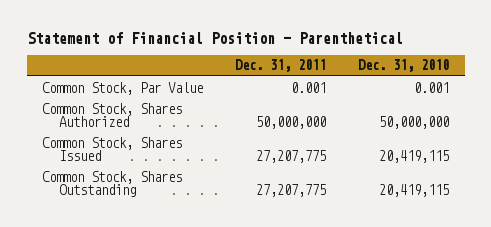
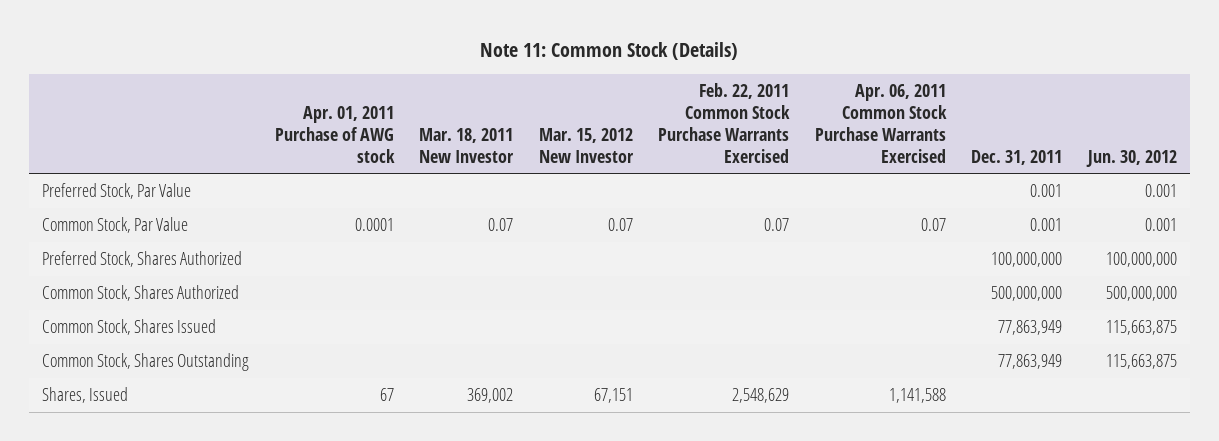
[26,31,403,44] Statement of Financial Position - Parenthetical -> [480,41,739,60] Note 11: Common Stock (Details)
[357,59,449,73] Dec. 31, 2010 -> none
none -> [274,106,395,163] Apr. 01, 2011 Purchase of AWG stock
none -> [419,127,515,163] Mar. 18, 2011 New Investor
none -> [538,127,634,163] Mar. 15, 2012 New Investor
none -> [658,83,791,163] Feb. 22, 2011 Common Stock Purchase Warrants Exercised
none -> [814,84,947,163] Apr. 06, 2011 Common Stock Purchase Warrants Exercised
none -> [1085,149,1177,167] Jun. 30, 2012
none -> [42,183,192,200] Preferred Stock, Par Value
none -> [42,251,243,268] Preferred Stock, Shares Authorized
[256,115,327,129] 50,000,000 -> [991,286,1063,302] 500,000,000
[256,149,327,163] 27,207,775 -> [998,320,1063,336] 77,863,949
[256,183,327,197] 27,207,775 -> [998,354,1063,370] 77,863,949
none -> [42,387,129,404] Shares, Issued

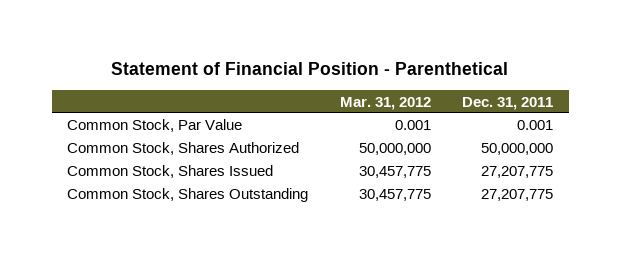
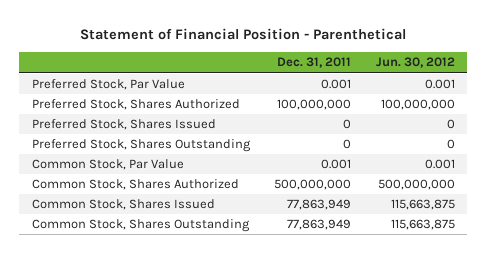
[339,96,431,110] Mar. 31, 2012 -> none
none -> [375,57,455,69] Jun. 30, 2012
none -> [31,79,185,91] Preferred Stock, Par Value
none -> [31,99,240,111] Preferred Stock, Shares Authorized
none -> [31,119,216,131] Preferred Stock, Shares Issued
none -> [31,139,251,153] Preferred Stock, Shares Outstanding
[481,143,554,156] 50,000,000 -> [274,179,352,191] 500,000,000
[481,166,554,179] 27,207,775 -> [287,199,352,211] 77,863,949
[481,189,554,202] 27,207,775 -> [287,219,352,231] 77,863,949

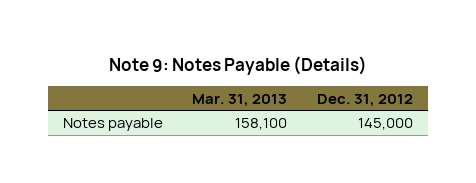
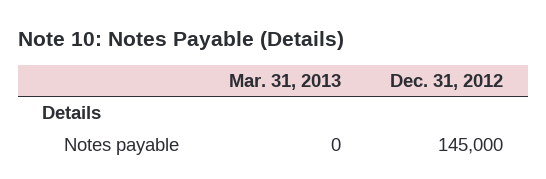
[108,56,367,76] Note 9: Notes Payable (Details) -> [17,31,344,51] Note 10: Notes Payable (Details)
none -> [42,106,102,120] Details
[235,118,288,131] 158,100 -> [330,138,341,152] 0

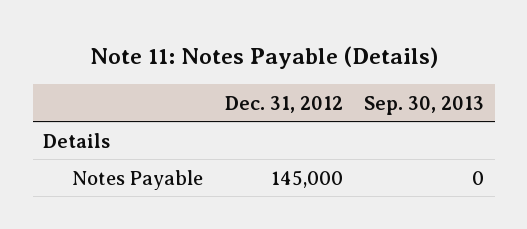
[17,31,344,51] Note 10: Notes Payable (Details) -> [89,45,438,69] Note 11: Notes Payable (Details)
[228,73,341,90] Mar. 31, 2013 -> none
none -> [363,95,484,115] Sep. 30, 2013
[63,138,179,156] Notes payable -> [72,169,204,190] Notes Payable

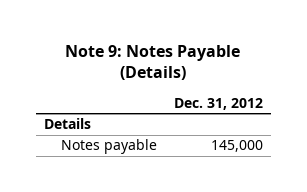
[89,45,438,69] Note 11: Notes Payable (Details) -> [65,44,241,81] Note 9: Notes Payable (Details)
[363,95,484,115] Sep. 30, 2013 -> none
[72,169,204,190] Notes Payable -> [61,139,158,155] Notes payable

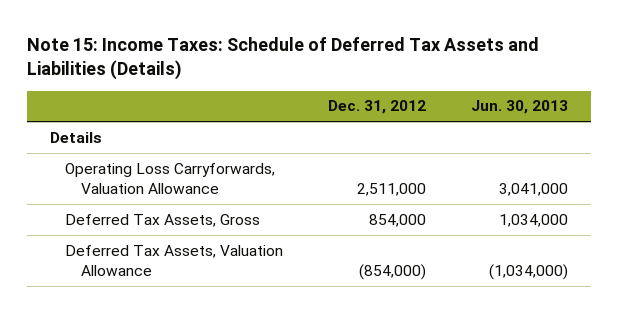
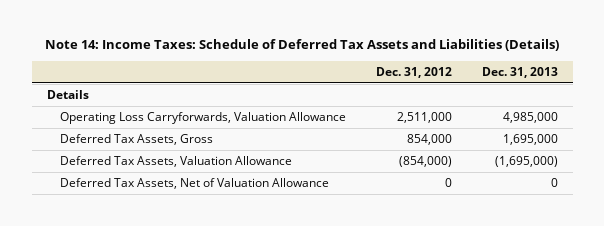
[27,37,540,81] Note 15: Income Taxes: Schedule of Deferred Tax Assets and Liabilities (Details) -> [45,39,560,52] Note 14: Income Taxes: Schedule of Deferred Tax Assets and Liabilities (Details)
[471,100,569,115] Jun. 30, 2013 -> none
none -> [481,66,558,78] Dec. 31, 2013
none -> [59,177,329,189] Deferred Tax Assets, Net of Valuation Allowance

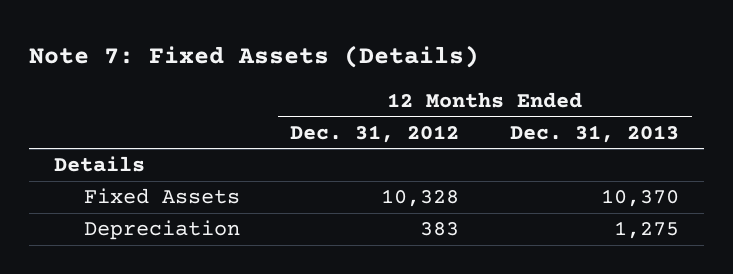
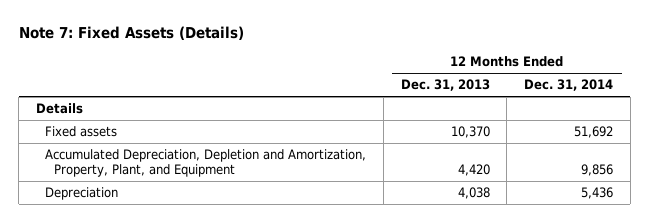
[290,124,460,143] Dec. 31, 2012 -> none
none -> [524,79,614,92] Dec. 31, 2014
[83,188,240,205] Fixed Assets -> [44,125,117,137] Fixed assets
none -> [44,148,366,178] Accumulated Depreciation, Depletion and Amortization, Property, Plant, and Equipment
[613,221,679,240] 1,275 -> [457,186,490,199] 4,038

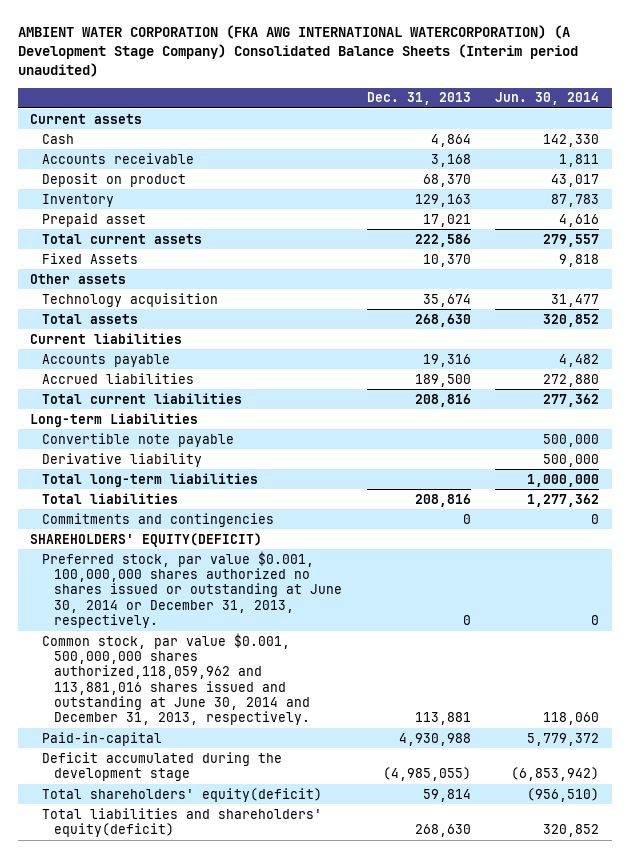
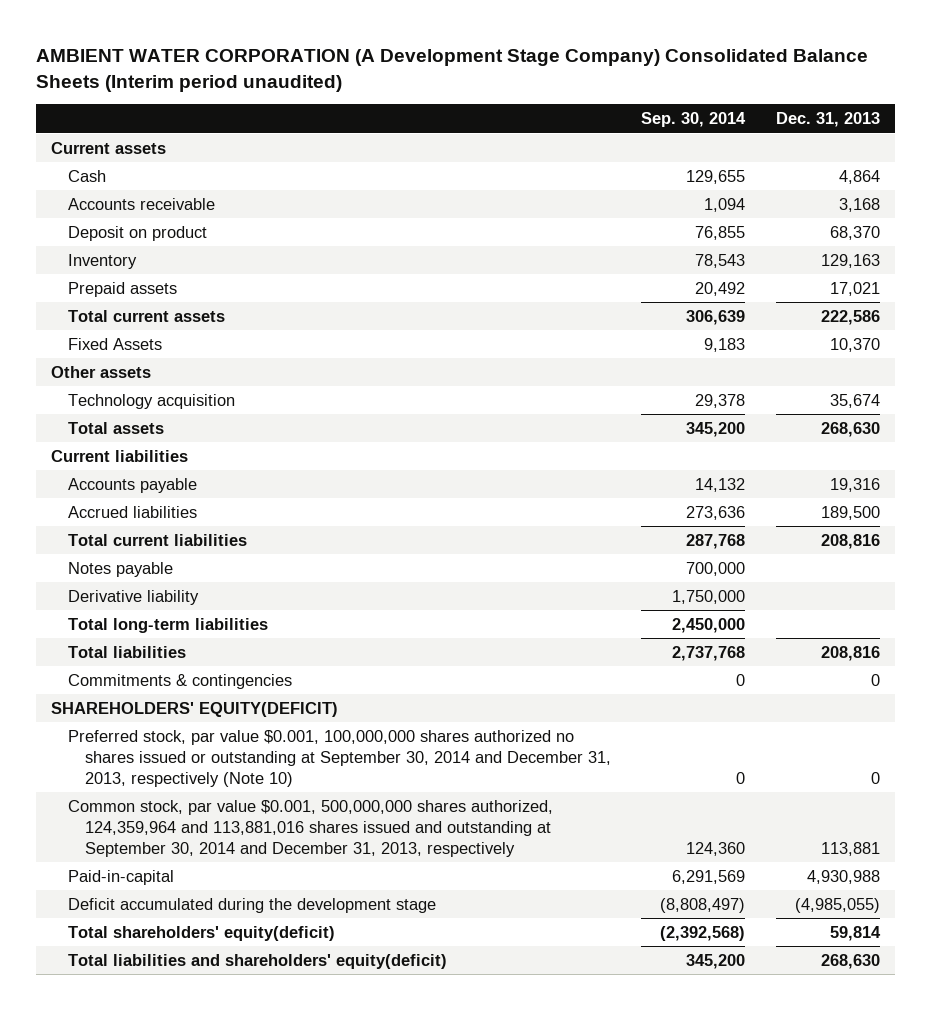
[17,24,578,78] AMBIENT WATER CORPORATION (FKA AWG INTERNATIONAL WATERCORPORATION) (A Development Stage Company) Consolidated Balance Sheets (Interim period unaudited) -> [35,48,868,92] AMBIENT WATER CORPORATION (A Development Stage Company) Consolidated Balance Sheets (Interim period unaudited)
[495,92,600,106] Jun. 30, 2014 -> none
none -> [641,112,747,128] Sep. 30, 2014
[42,212,147,227] Prepaid asset -> [68,281,178,297] Prepaid assets
[30,412,199,427] Long-term Liabilities -> none
[42,432,235,447] Convertible note payable -> none
none -> [68,561,174,577] Notes payable
[42,512,275,527] Commitments and contingencies -> [68,673,293,689] Commitments & contingencies
[42,550,343,628] Preferred stock, par value $0.001, 100,000,000 shares authorized no shares issued or outstanding at June 30, 2014 or December 31, 2013, respectively. -> [68,729,612,787] Preferred stock, par value $0.001, 100,000,000 shares authorized no shares issued or outstanding at September 30, 2014 and December 31, 2013, respectively (Note 10)
[42,632,311,726] Common stock, par value $0.001, 500,000,000 shares authorized,118,059,962 and 113,881,016 shares issued and outstanding at June 30, 2014 and December 31, 2013, respectively. -> [68,799,554,857] Common stock, par value $0.001, 500,000,000 shares authorized, 124,359,964 and 113,881,016 shares issued and outstanding at September 30, 2014 and December 31, 2013, respectively

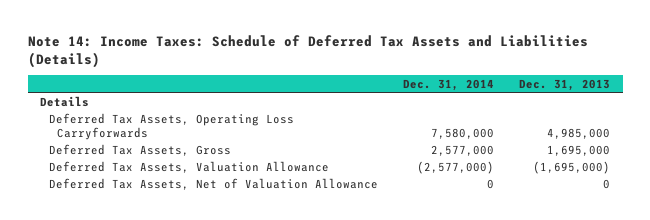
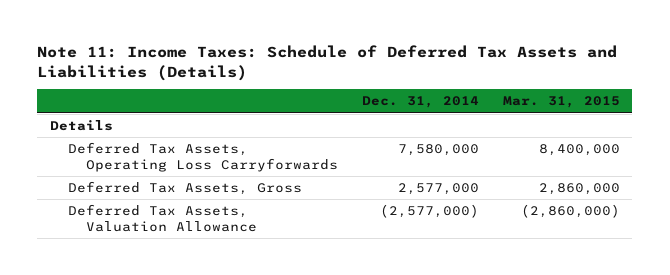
[27,34,588,68] Note 14: Income Taxes: Schedule of Deferred Tax Assets and Liabilities (Details) -> [37,44,618,81] Note 11: Income Taxes: Schedule of Deferred Tax Assets and Liabilities (Details)
[518,78,610,91] Dec. 31, 2013 -> none
none -> [503,96,621,109] Mar. 31, 2015
[48,177,378,190] Deferred Tax Assets, Net of Valuation Allowance -> none

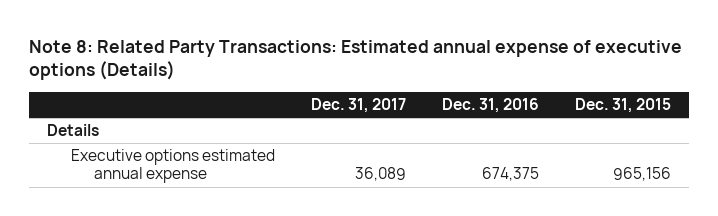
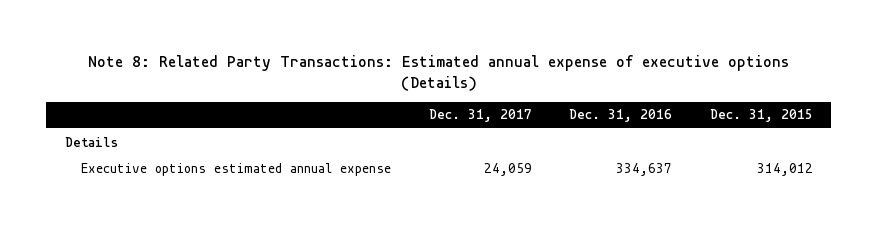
[354,167,406,182] 36,089 -> [483,162,532,176] 24,059
[481,167,539,182] 674,375 -> [616,162,673,176] 334,637
[613,167,672,182] 965,156 -> [756,162,813,176] 314,012

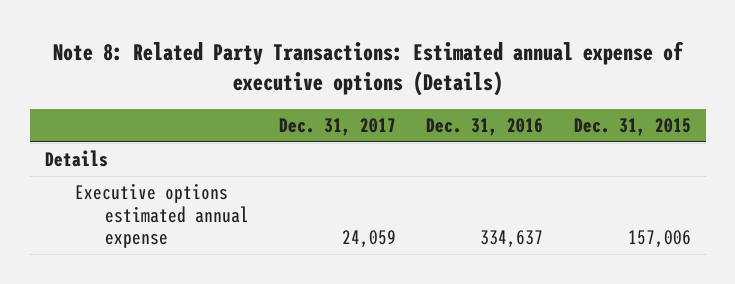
[756,162,813,176] 314,012 -> [627,230,691,249] 157,006

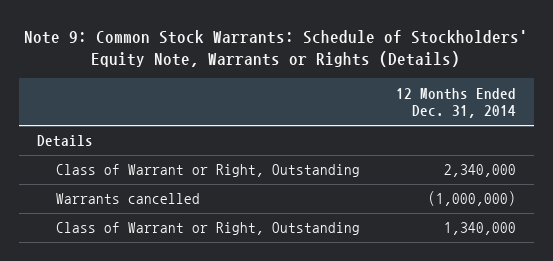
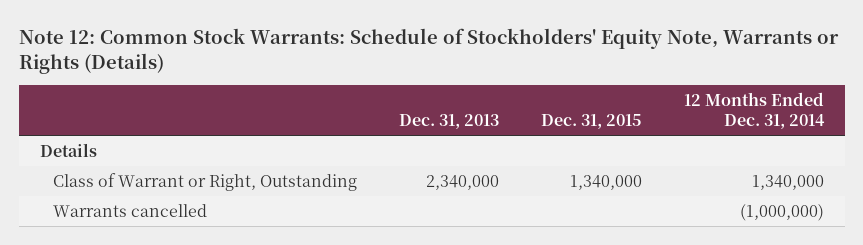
[24,29,529,67] Note 9: Common Stock Warrants: Schedule of Stockholders' Equity Note, Warrants or Rights (Details) -> [18,27,839,74] Note 12: Common Stock Warrants: Schedule of Stockholders' Equity Note, Warrants or Rights (Details)
none -> [399,113,500,129] Dec. 31, 2013
none -> [541,113,643,129] Dec. 31, 2015
[56,164,361,178] Class of Warrant or Right, Outstanding -> none
[56,193,201,205] Warrants cancelled -> [53,203,208,217] Warrants cancelled

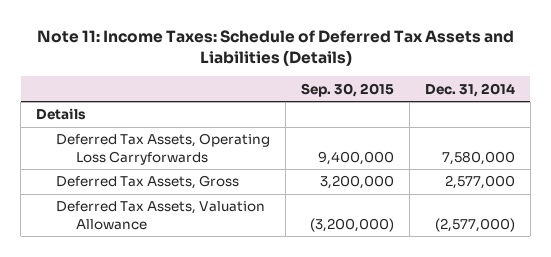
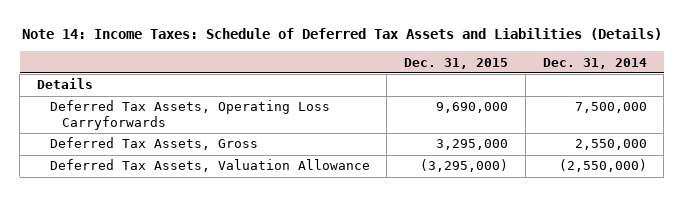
[36,29,514,66] Note 11: Income Taxes: Schedule of Deferred Tax Assets and Liabilities (Details) -> [21,28,662,41] Note 14: Income Taxes: Schedule of Deferred Tax Assets and Liabilities (Details)
[301,82,395,97] Sep. 30, 2015 -> none
none -> [404,57,509,69] Dec. 31, 2015
[442,150,516,165] 7,580,000 -> [574,102,647,114] 7,500,000
[445,175,516,190] 2,577,000 -> [574,139,647,151] 2,550,000
[435,217,516,232] (2,577,000) -> [558,159,647,173] (2,550,000)

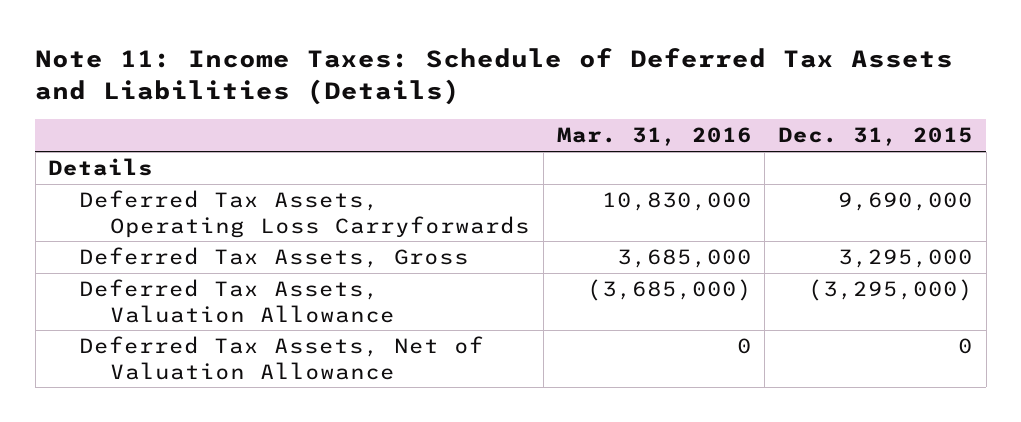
[21,28,662,41] Note 14: Income Taxes: Schedule of Deferred Tax Assets and Liabilities (Details) -> [35,47,954,105] Note 11: Income Taxes: Schedule of Deferred Tax Assets and Liabilities (Details)
[542,57,647,69] Dec. 31, 2014 -> none
none -> [556,127,752,147] Mar. 31, 2016
none -> [79,336,485,380] Deferred Tax Assets, Net of Valuation Allowance

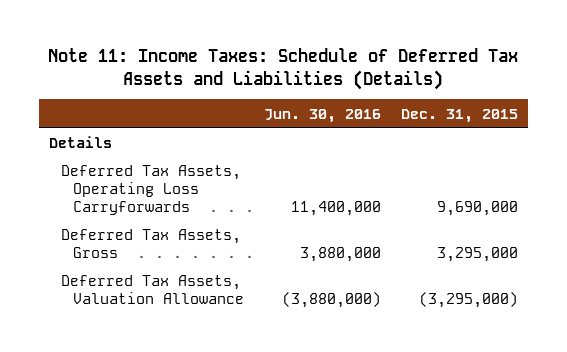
[556,127,752,147] Mar. 31, 2016 -> none
none -> [263,108,381,123] Jun. 30, 2016
[79,336,485,380] Deferred Tax Assets, Net of Valuation Allowance -> none

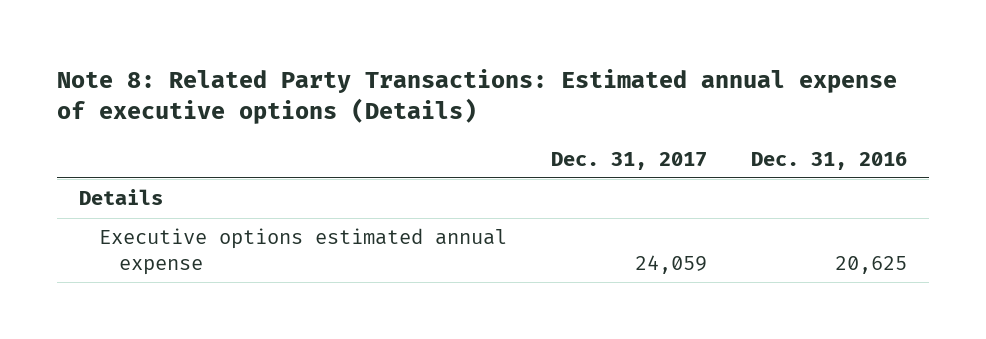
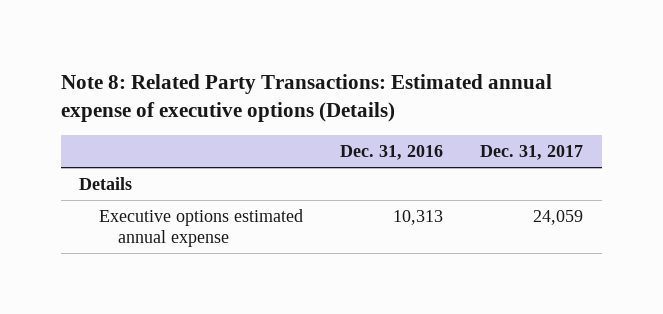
[834,255,907,274] 20,625 -> [393,209,444,225] 10,313

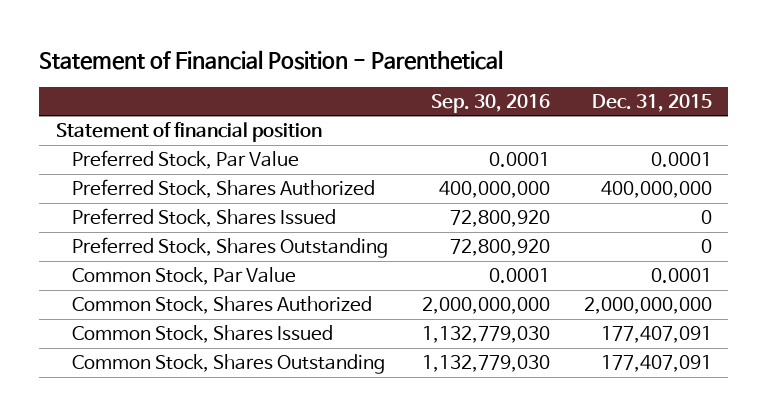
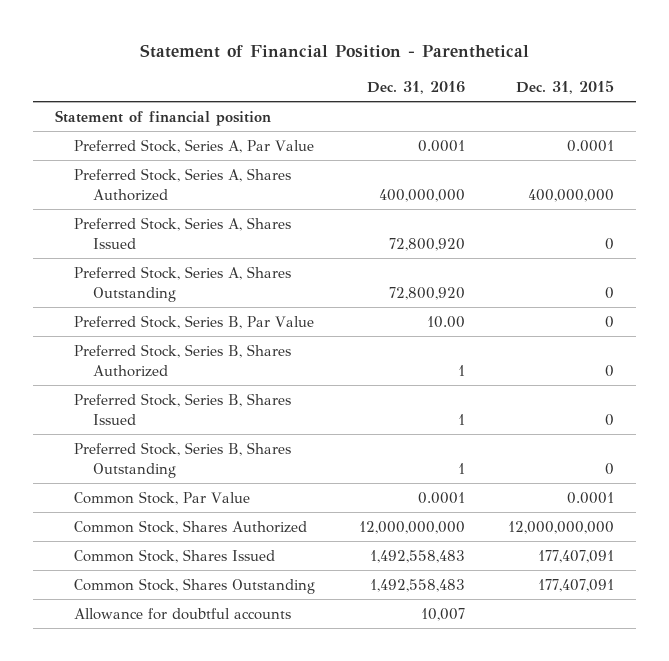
[430,93,550,113] Sep. 30, 2016 -> none
none -> [366,80,465,94] Dec. 31, 2016
[72,150,300,170] Preferred Stock, Par Value -> [74,138,315,153] Preferred Stock, Series A, Par Value
[72,179,376,199] Preferred Stock, Shares Authorized -> [74,167,292,201] Preferred Stock, Series A, Shares Authorized
[72,208,337,228] Preferred Stock, Shares Issued -> [74,216,292,249] Preferred Stock, Series A, Shares Issued
[72,237,389,259] Preferred Stock, Shares Outstanding -> [74,265,292,302] Preferred Stock, Series A, Shares Outstanding
none -> [74,314,315,329] Preferred Stock, Series B, Par Value
none -> [74,343,292,377] Preferred Stock, Series B, Shares Authorized
none -> [74,392,292,425] Preferred Stock, Series B, Shares Issued
none -> [74,441,292,478] Preferred Stock, Series B, Shares Outstanding
[583,297,712,315] 2,000,000,000 -> [508,520,615,534] 12,000,000,000
none -> [74,607,292,620] Allowance for doubtful accounts

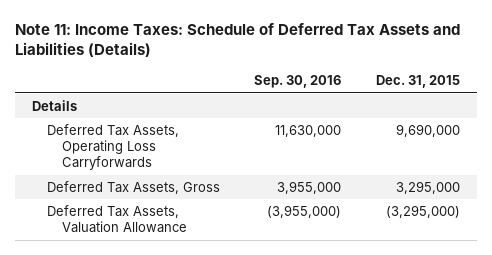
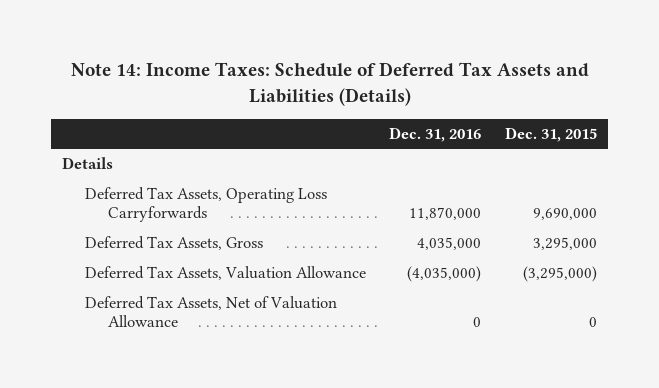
[14,23,460,58] Note 11: Income Taxes: Schedule of Deferred Tax Assets and Liabilities (Details) -> [70,62,589,107] Note 14: Income Taxes: Schedule of Deferred Tax Assets and Liabilities (Details)
[254,75,342,89] Sep. 30, 2016 -> none
none -> [389,126,482,142] Dec. 31, 2016
none -> [85,296,338,328] Deferred Tax Assets, Net of Valuation Allowance

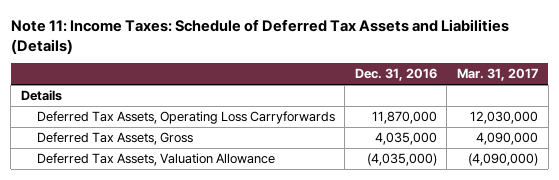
[70,62,589,107] Note 14: Income Taxes: Schedule of Deferred Tax Assets and Liabilities (Details) -> [10,18,509,54] Note 11: Income Taxes: Schedule of Deferred Tax Assets and Liabilities (Details)
[504,126,597,142] Dec. 31, 2015 -> none
none -> [457,68,539,82] Mar. 31, 2017
[85,296,338,328] Deferred Tax Assets, Net of Valuation Allowance -> none

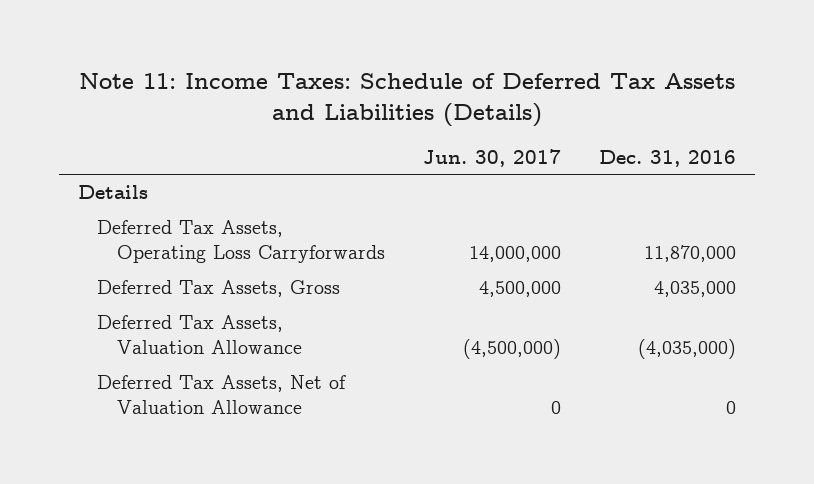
[457,68,539,82] Mar. 31, 2017 -> none
none -> [423,148,562,167] Jun. 30, 2017
none -> [97,375,347,415] Deferred Tax Assets, Net of Valuation Allowance

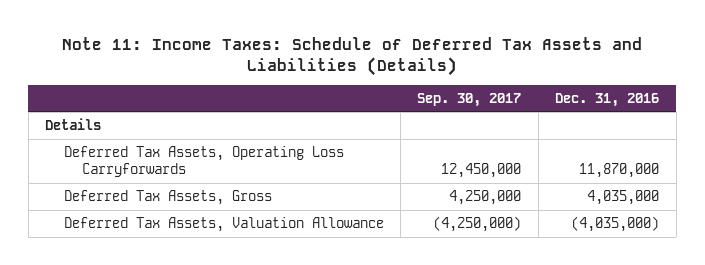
[423,148,562,167] Jun. 30, 2017 -> none
none -> [417,92,522,107] Sep. 30, 2017
[97,375,347,415] Deferred Tax Assets, Net of Valuation Allowance -> none

